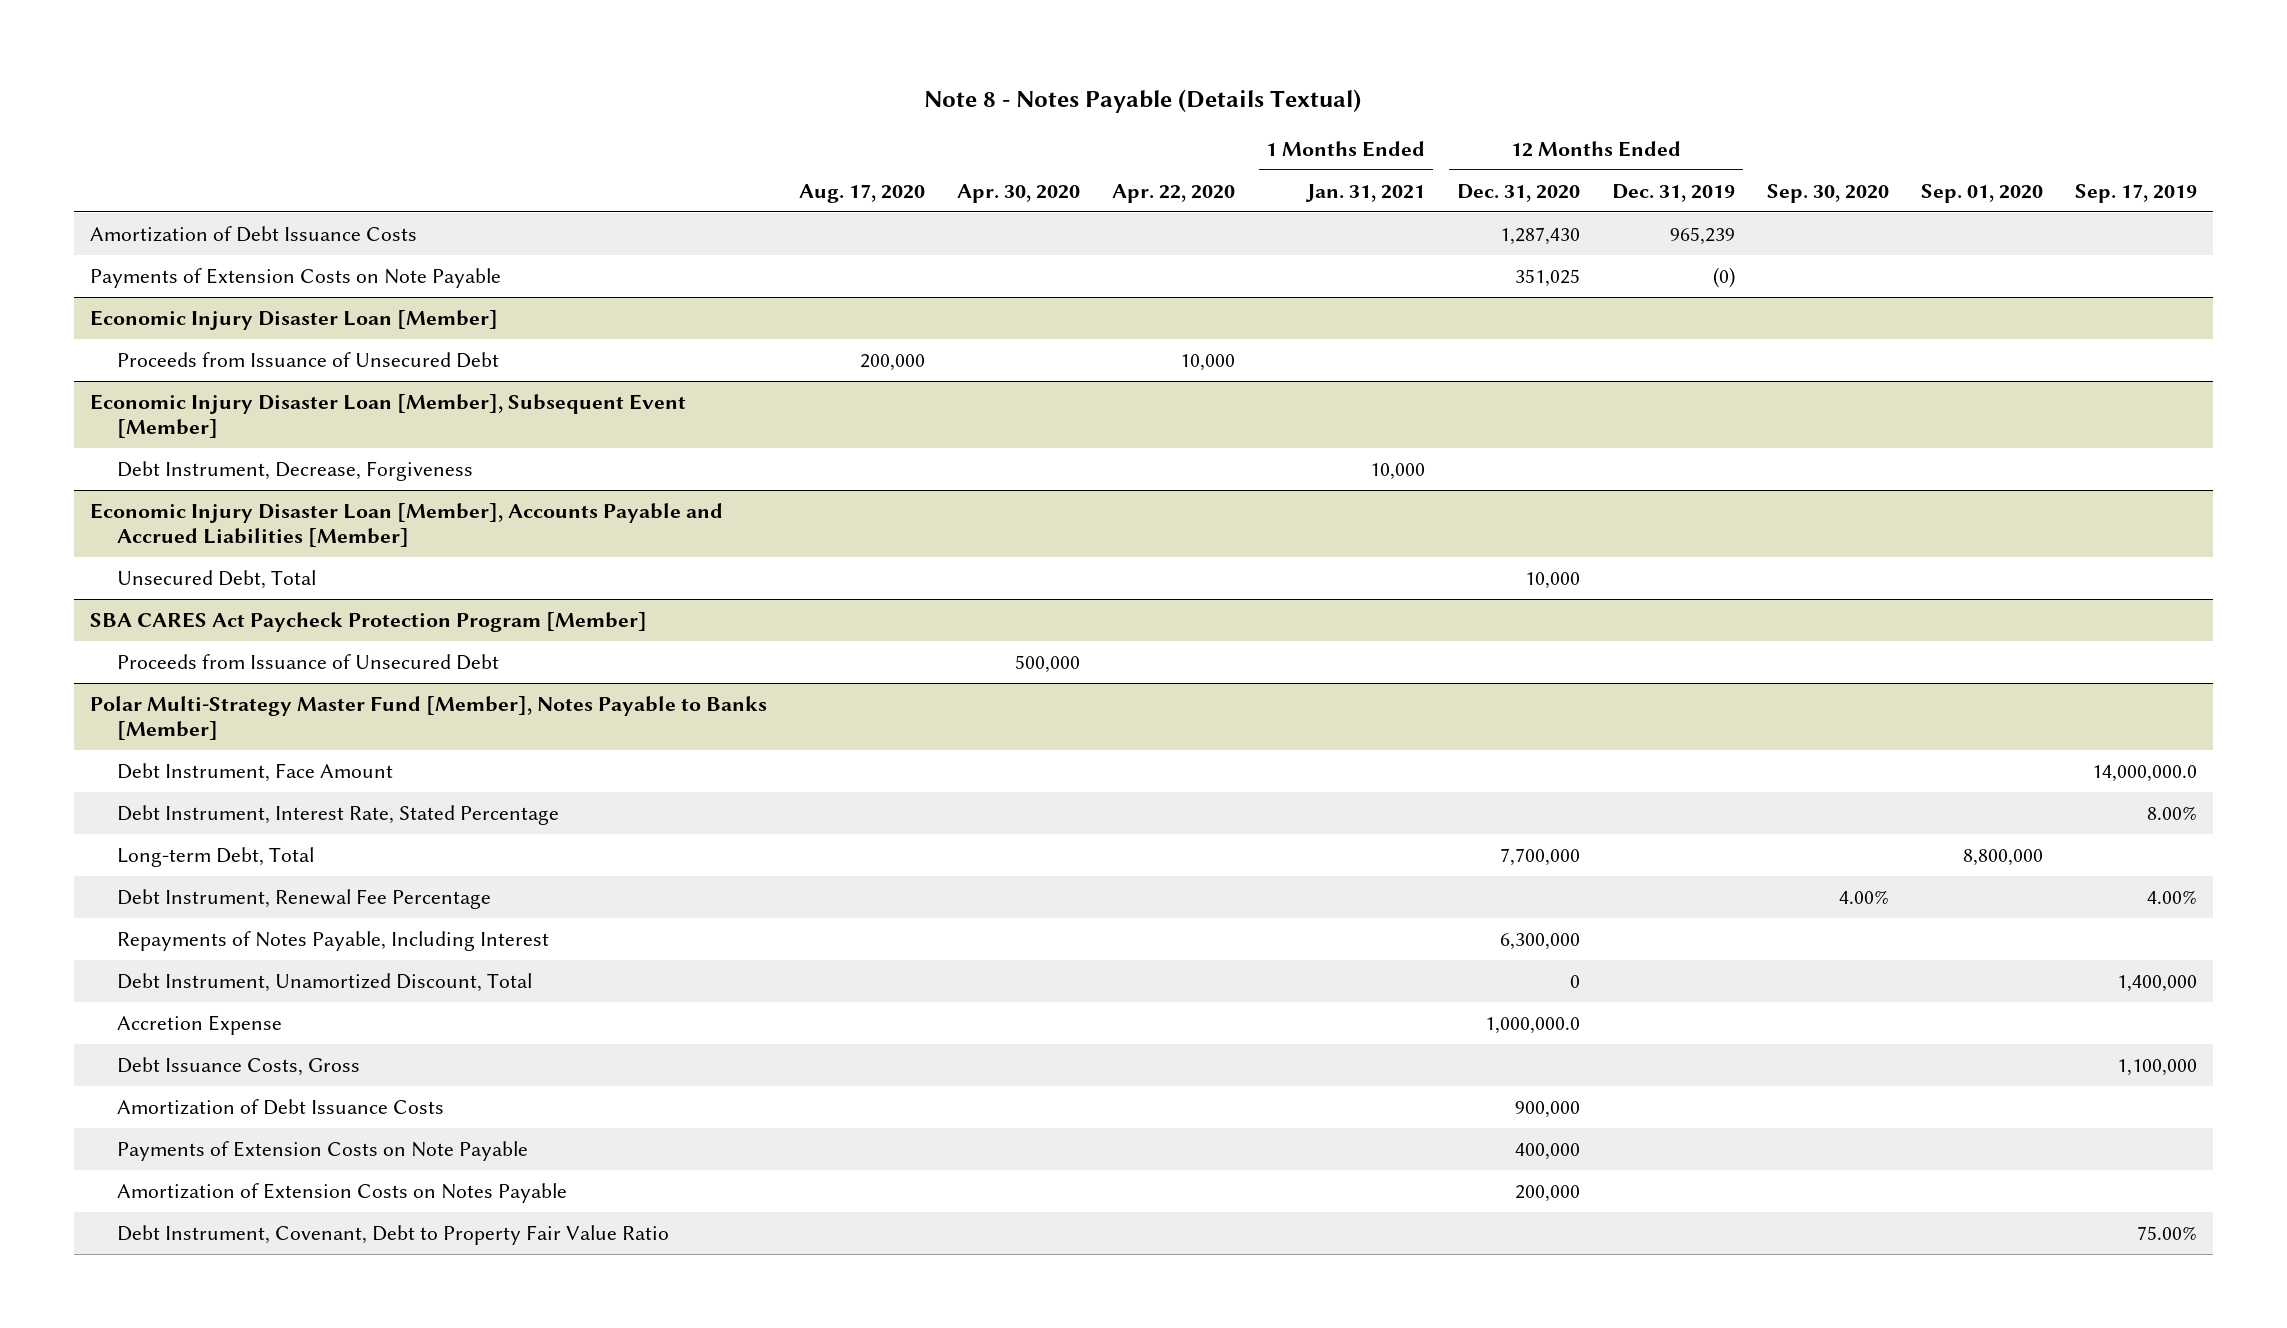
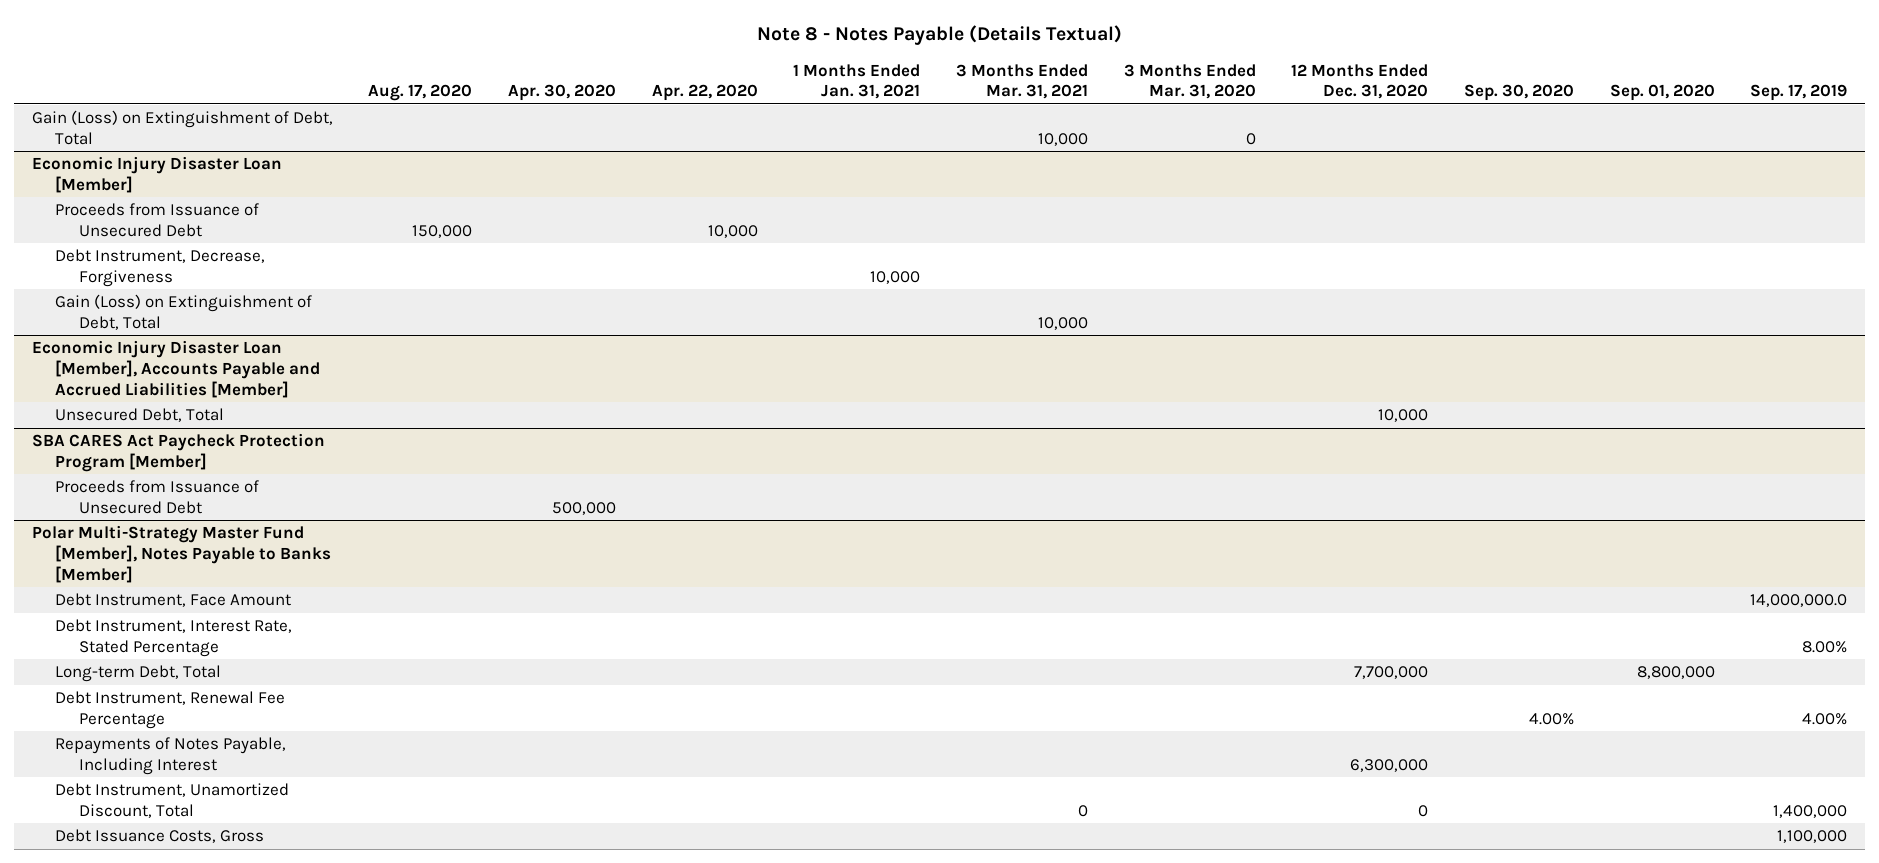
[1612,183,1736,202] Dec. 31, 2019 -> none
none -> [956,63,1089,100] 3 Months Ended Mar. 31, 2021
none -> [1123,63,1256,100] 3 Months Ended Mar. 31, 2020
[89,225,417,242] Amortization of Debt Issuance Costs -> none
[89,267,501,288] Payments of Extension Costs on Note Payable -> none
none -> [31,110,333,145] Gain (Loss) on Extinguishment of Debt, Total
[89,393,686,439] Economic Injury Disaster Loan [Member], Subsequent Event [Member] -> none
[116,460,473,481] Debt Instrument, Decrease, Forgiveness -> none
[859,353,925,371] 200,000 -> [412,224,473,238] 150,000
none -> [55,249,266,287] Debt Instrument, Decrease, Forgiveness
none -> [55,294,313,330] Gain (Loss) on Extinguishment of Debt, Total
[116,1014,282,1035] Accretion Expense -> none
[116,1098,444,1115] Amortization of Debt Issuance Costs -> none
[116,1140,528,1161] Payments of Extension Costs on Note Payable -> none
[116,1182,567,1203] Amortization of Extension Costs on Notes Payable -> none
[116,1224,669,1245] Debt Instrument, Covenant, Debt to Property Fair Value Ratio -> none

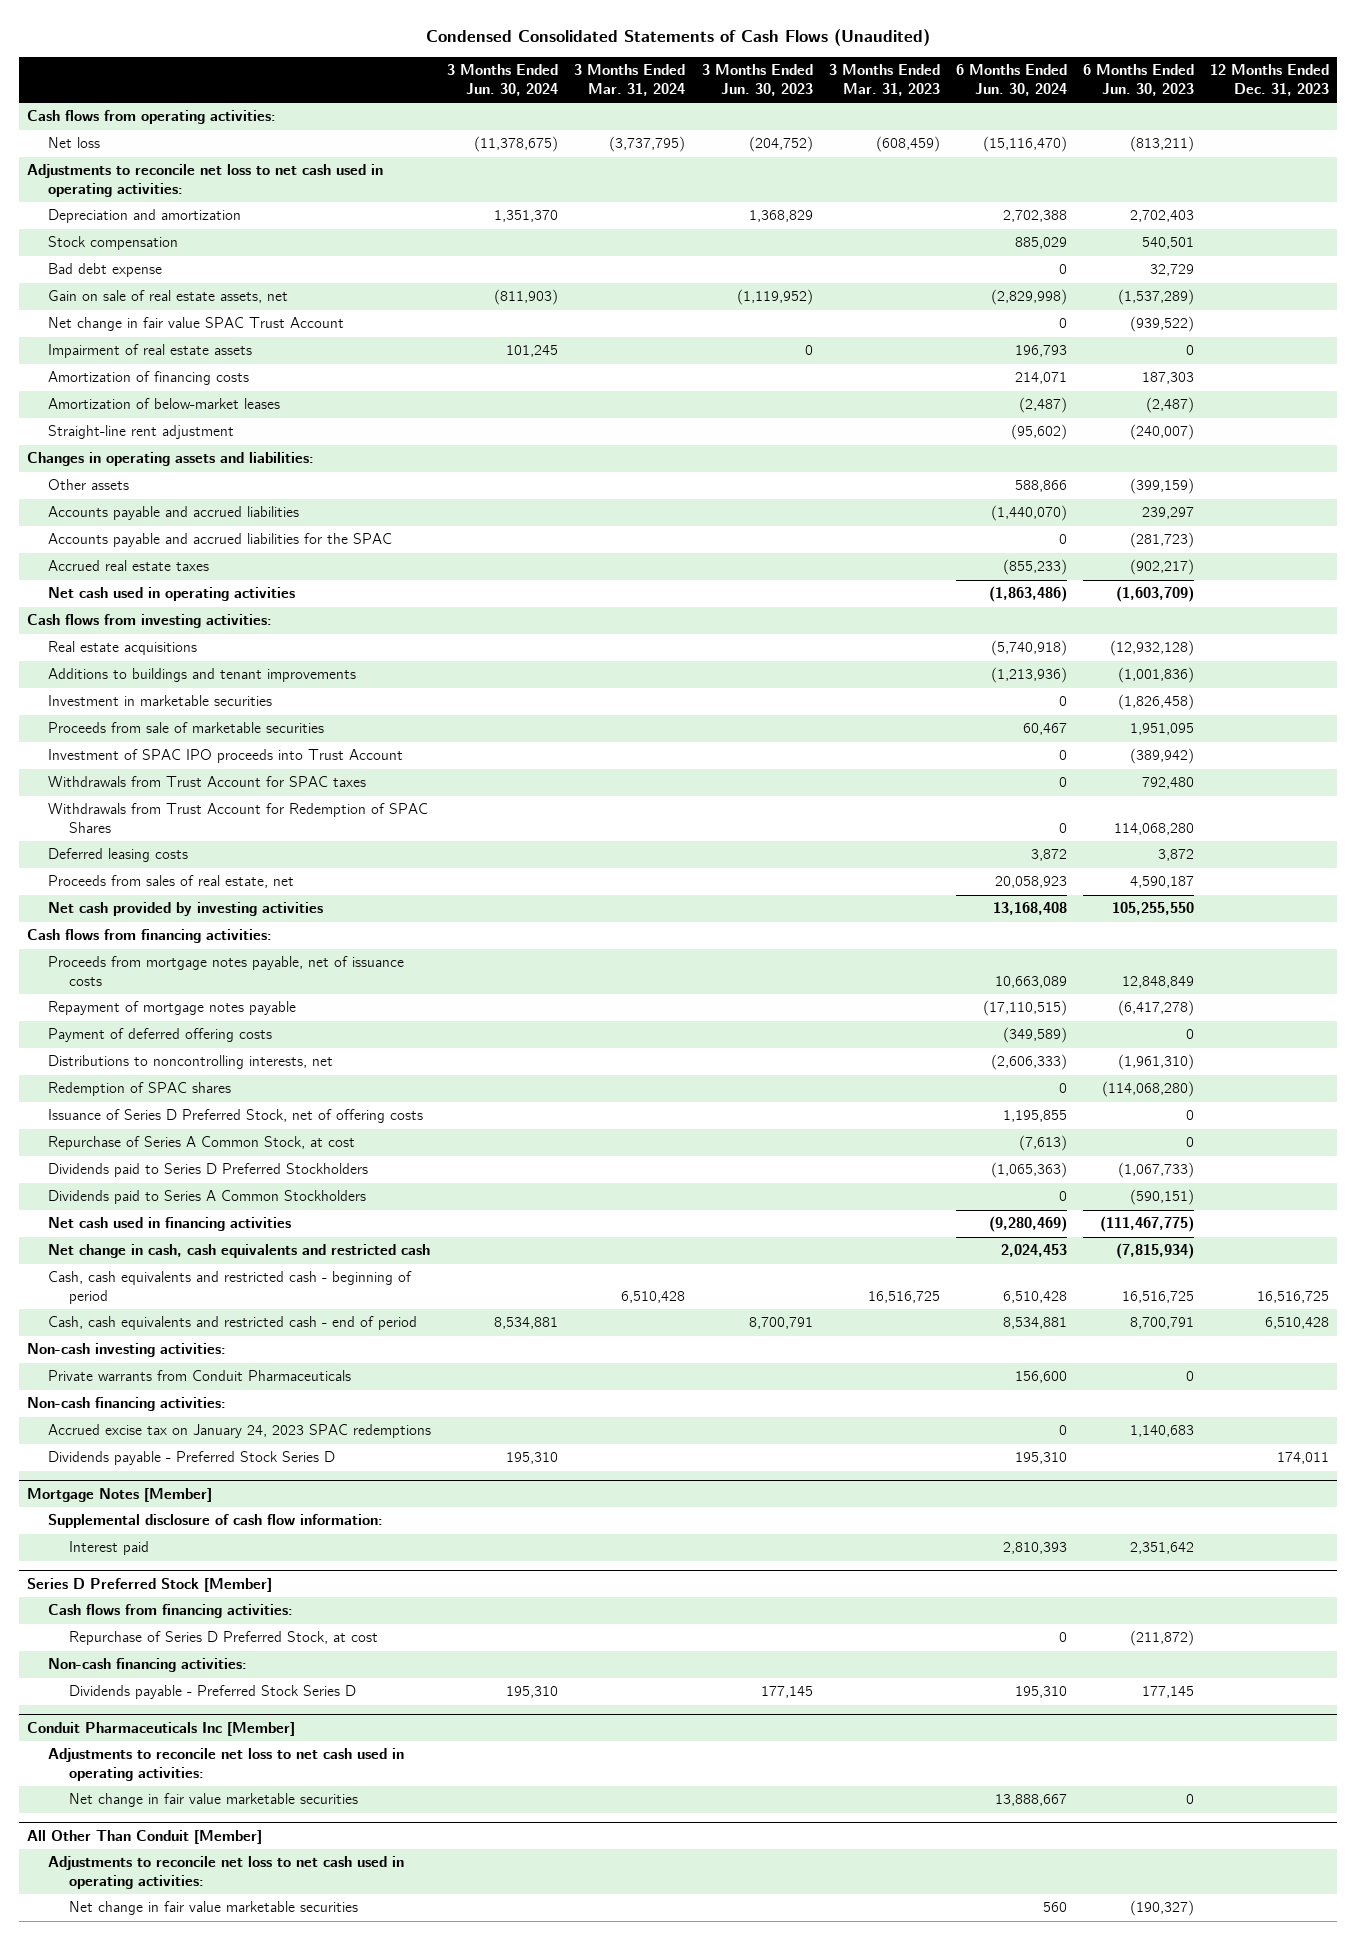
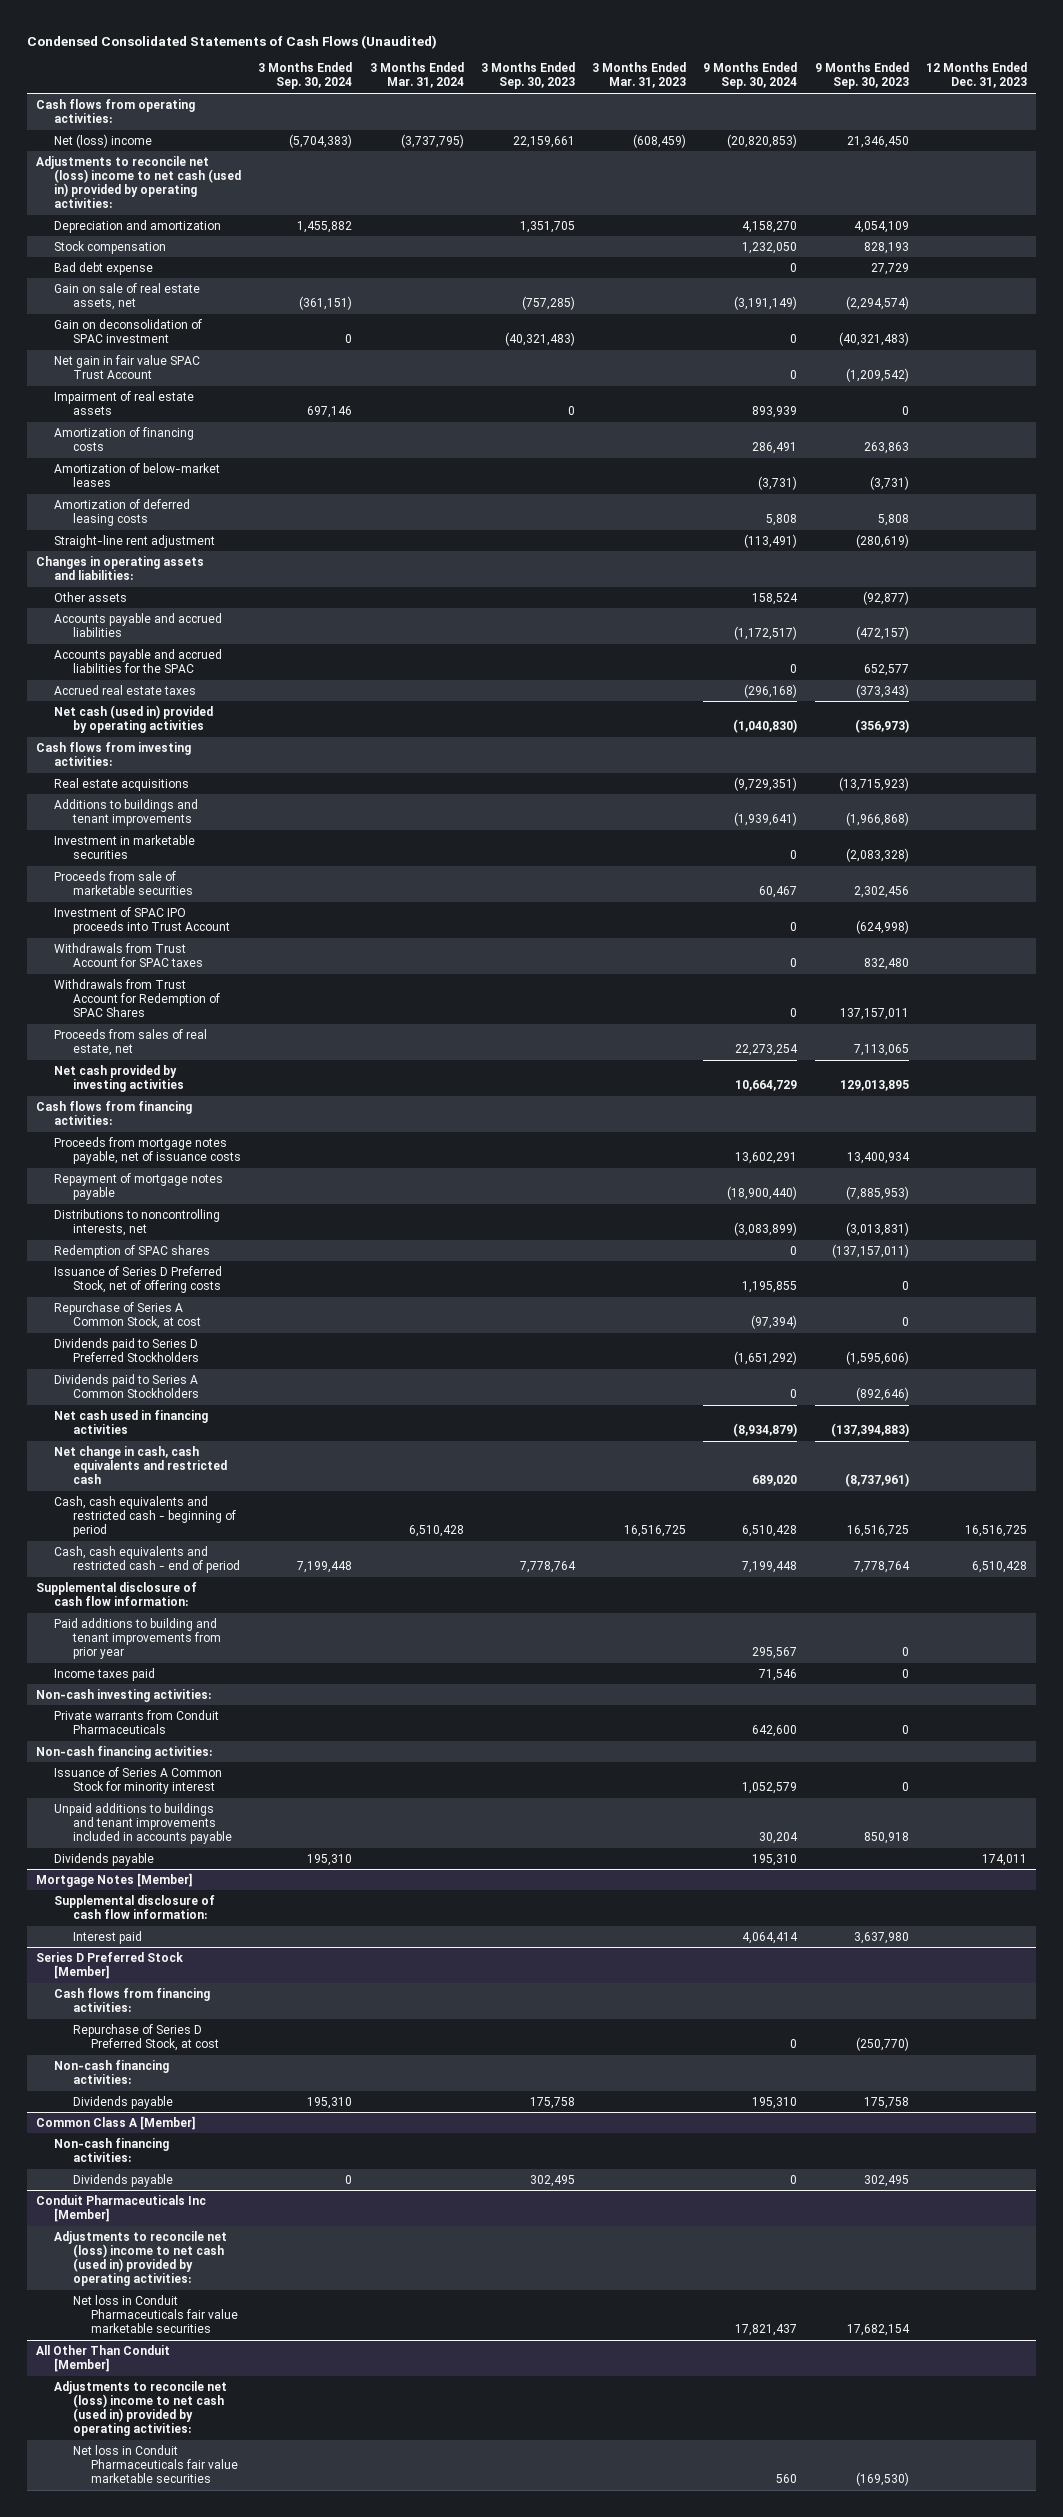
[447,64,559,96] 3 Months Ended Jun. 30, 2024 -> none
[701,64,813,96] 3 Months Ended Jun. 30, 2023 -> none
[955,64,1067,96] 6 Months Ended Jun. 30, 2024 -> none
[1082,64,1194,96] 6 Months Ended Jun. 30, 2023 -> none
none -> [258,62,353,90] 3 Months Ended Sep. 30, 2024
none -> [480,62,575,90] 3 Months Ended Sep. 30, 2023
none -> [703,62,798,90] 9 Months Ended Sep. 30, 2024
none -> [814,62,909,90] 9 Months Ended Sep. 30, 2023
[48,137,101,149] Net loss -> [54,133,153,148] Net (loss) income
[27,164,384,197] Adjustments to reconcile net loss to net cash used in operating activities: -> [35,155,242,209] Adjustments to reconcile net (loss) income to net cash (used in) provided by operating activities:
none -> [54,318,203,344] Gain on deconsolidation of SPAC investment
[48,317,345,332] Net change in fair value SPAC Trust Account -> [54,354,201,380] Net gain in fair value SPAC Trust Account
none -> [54,498,191,527] Amortization of deferred leasing costs
[48,587,296,602] Net cash used in operating activities -> [54,704,214,734] Net cash (used in) provided by operating activities
[48,848,189,863] Deferred leasing costs -> none
[48,1028,273,1043] Payment of deferred offering costs -> none
none -> [35,1581,197,1607] Supplemental disclosure of cash flow information:
none -> [54,1617,221,1660] Paid additions to building and tenant improvements from prior year
none -> [54,1667,156,1681] Income taxes paid
[48,1424,432,1439] Accrued excise tax on January 24, 2023 SPAC redemptions -> none
none -> [54,1766,223,1795] Issuance of Series A Common Stock for minority interest
none -> [54,1802,232,1845] Unpaid additions to buildings and tenant improvements included in accounts payable
[48,1451,336,1466] Dividends payable - Preferred Stock Series D -> [54,1852,155,1866] Dividends payable
[68,1685,356,1700] Dividends payable - Preferred Stock Series D -> [72,2095,173,2109] Dividends payable
none -> [35,2115,196,2130] Common Class A [Member]
none -> [54,2137,170,2163] Non-cash financing activities:
none -> [72,2173,173,2187] Dividends payable
[48,1748,405,1781] Adjustments to reconcile net loss to net cash used in operating activities: -> [54,2230,228,2287] Adjustments to reconcile net (loss) income to net cash (used in) provided by operating activities:
[68,1793,358,1808] Net change in fair value marketable securities -> [72,2294,239,2334] Net loss in Conduit Pharmaceuticals fair value marketable securities
[48,1856,405,1889] Adjustments to reconcile net loss to net cash used in operating activities: -> [54,2380,228,2437] Adjustments to reconcile net (loss) income to net cash (used in) provided by operating activities:
[68,1901,358,1916] Net change in fair value marketable securities -> [72,2444,239,2484] Net loss in Conduit Pharmaceuticals fair value marketable securities

